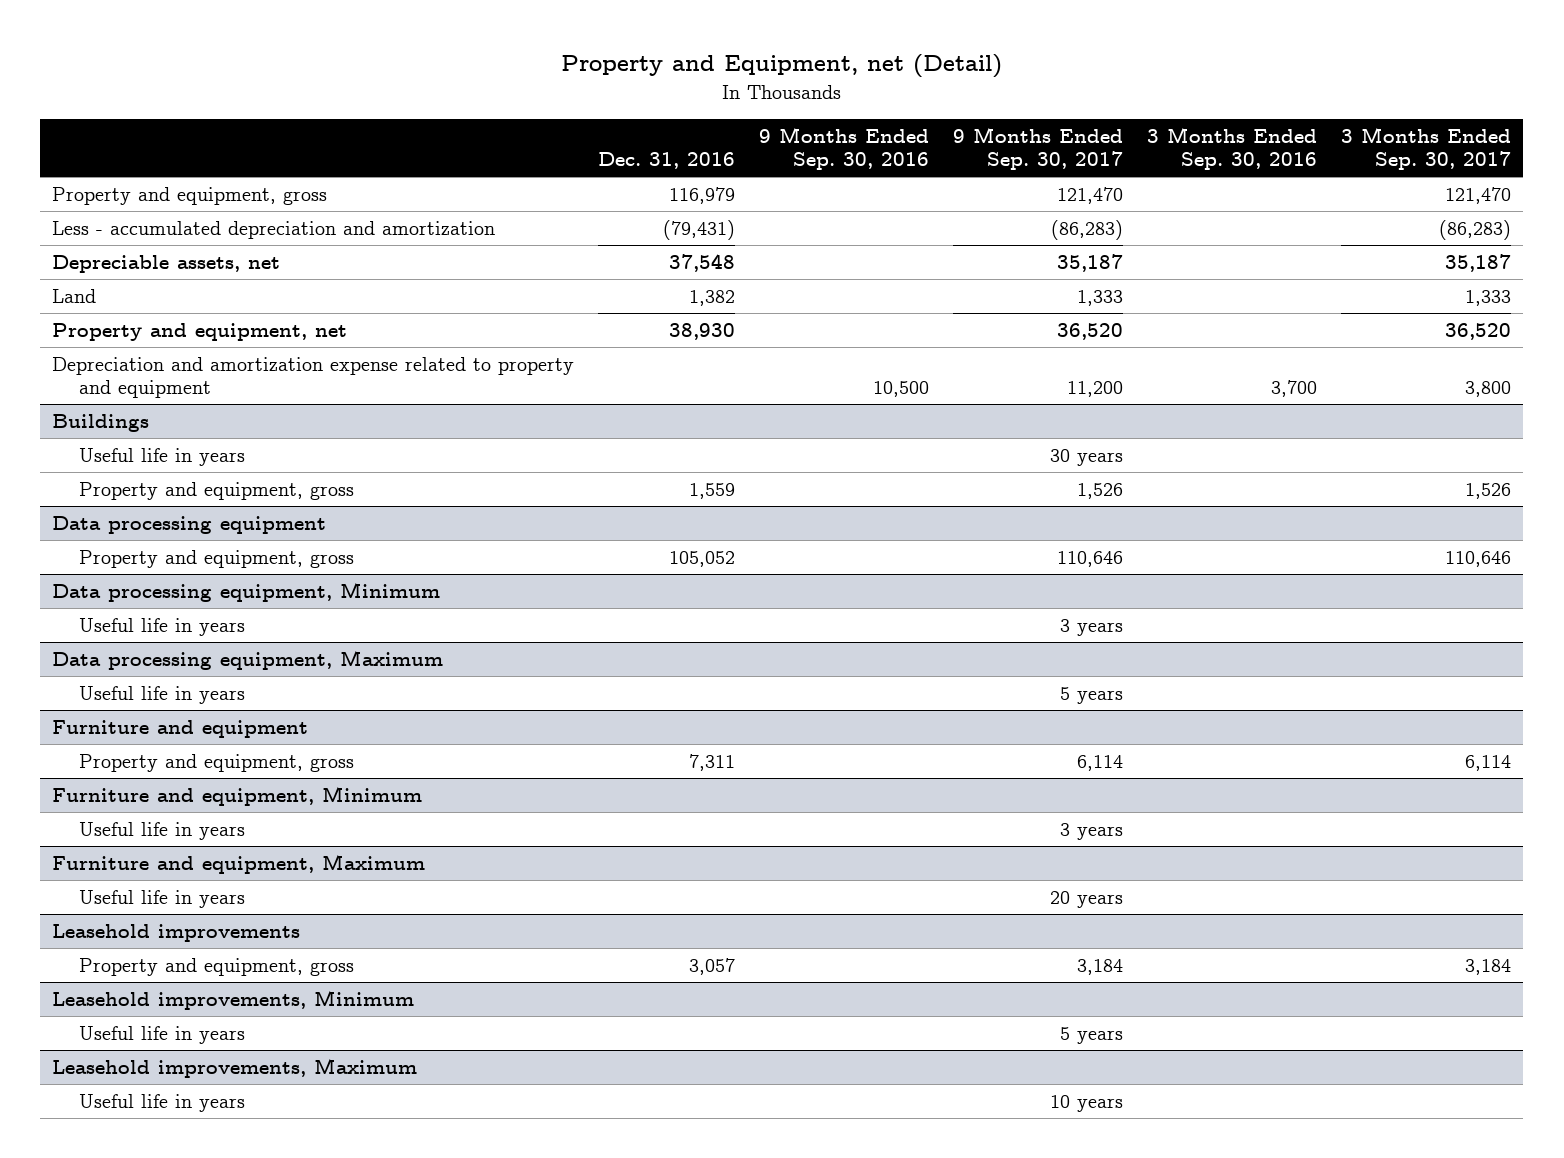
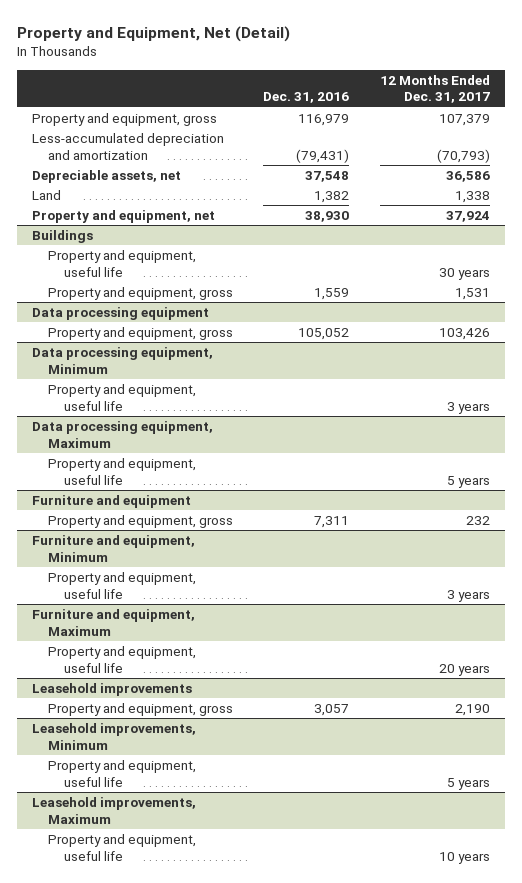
[560,54,1002,79] Property and Equipment, net (Detail) -> [16,25,290,42] Property and Equipment, Net (Detail)
[759,126,930,170] 9 Months Ended Sep. 30, 2016 -> none
[953,126,1124,170] 9 Months Ended Sep. 30, 2017 -> none
[1147,126,1318,170] 3 Months Ended Sep. 30, 2016 -> none
[1341,126,1512,170] 3 Months Ended Sep. 30, 2017 -> none
none -> [379,74,490,104] 12 Months Ended Dec. 31, 2017
[52,221,496,240] Less - accumulated depreciation and amortization -> [31,133,224,160] Less-accumulated depreciation and amortization
[52,357,575,399] Depreciation and amortization expense related to property and equipment -> none
[79,448,246,467] Useful life in years -> [47,250,196,277] Property and equipment, useful life
[79,618,246,637] Useful life in years -> [47,384,196,411] Property and equipment, useful life
[79,686,246,705] Useful life in years -> [47,458,196,485] Property and equipment, useful life
[79,822,246,841] Useful life in years -> [47,572,196,599] Property and equipment, useful life
[79,890,246,909] Useful life in years -> [47,646,196,673] Property and equipment, useful life
[79,1026,246,1045] Useful life in years -> [47,760,196,787] Property and equipment, useful life
[79,1094,246,1113] Useful life in years -> [47,834,196,861] Property and equipment, useful life

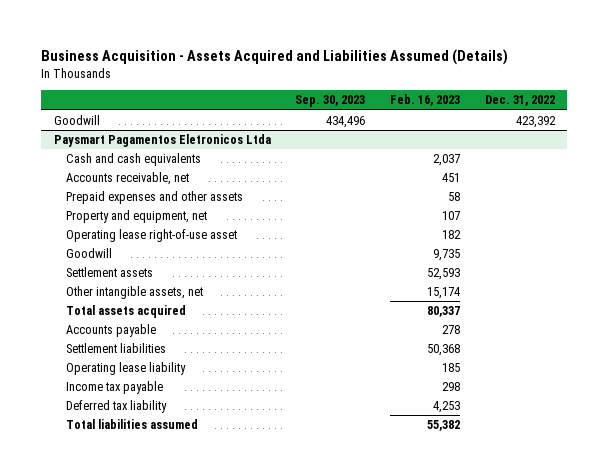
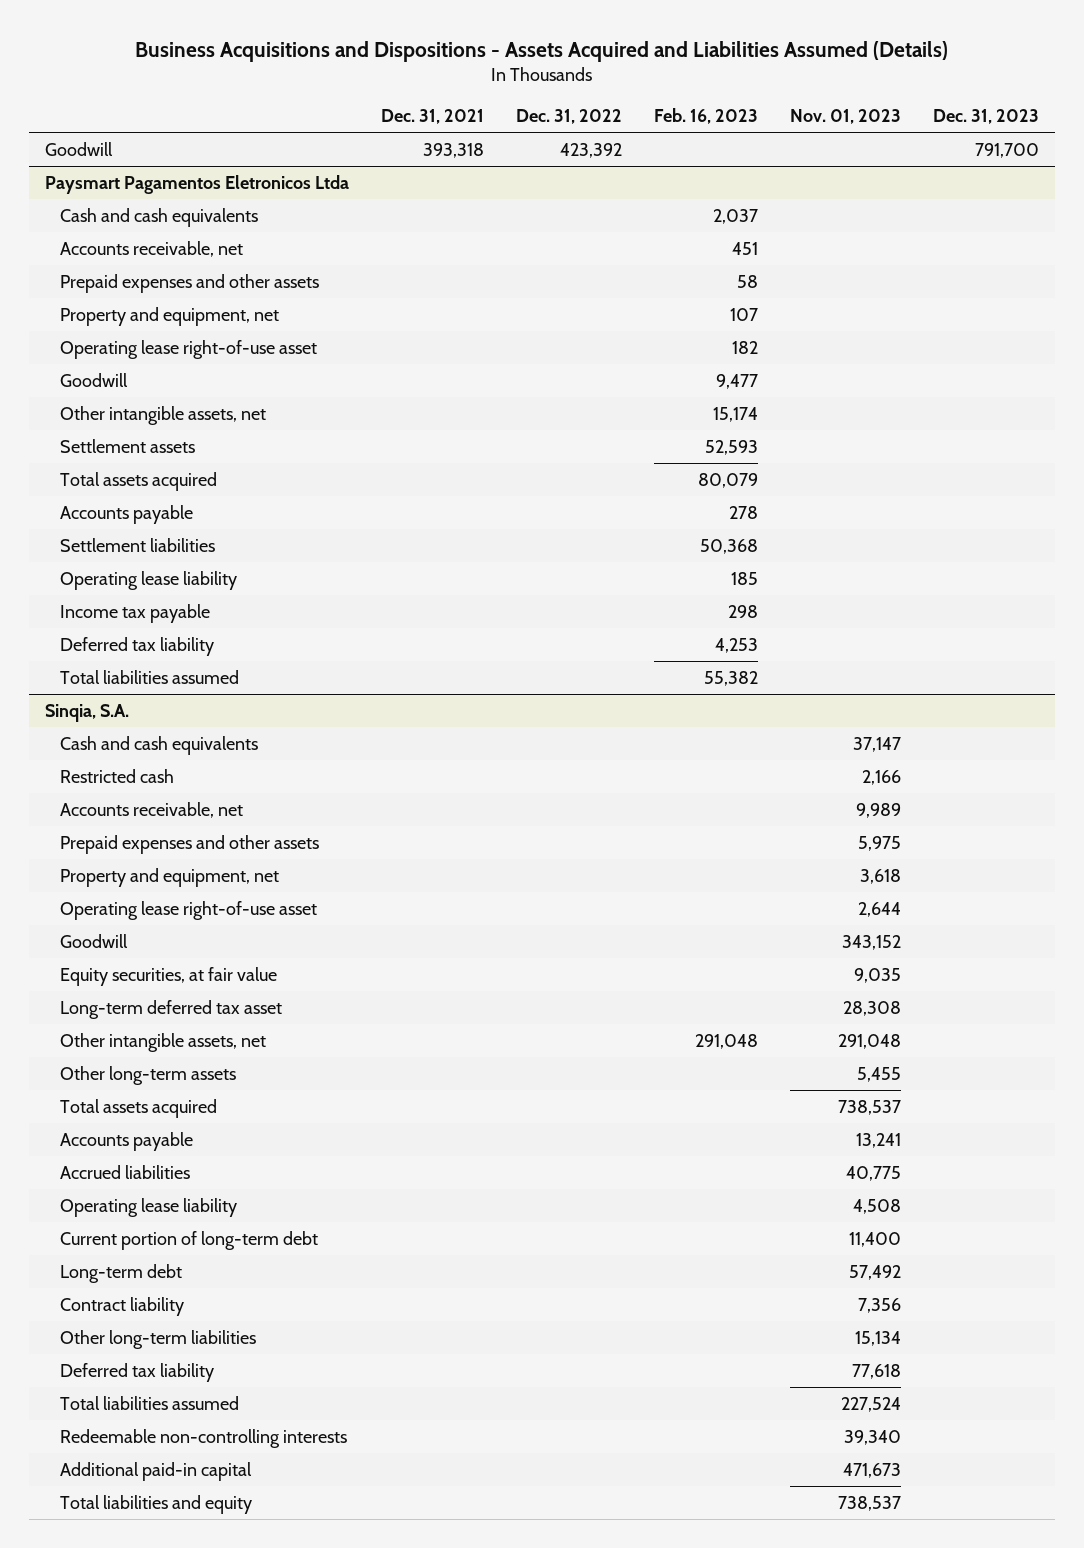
[41,48,509,65] Business Acquisition - Assets Acquired and Liabilities Assumed (Details) -> [134,40,948,62] Business Acquisitions and Dispositions - Assets Acquired and Liabilities Assumed (Details)
[295,95,366,108] Sep. 30, 2023 -> none
none -> [380,109,484,125] Dec. 31, 2021
none -> [789,109,901,125] Nov. 01, 2023
none -> [932,109,1039,125] Dec. 31, 2023
[433,249,461,262] 9,735 -> [715,373,758,389] 9,477
[66,267,154,278] Settlement assets -> [60,438,196,453] Settlement assets
[427,306,461,318] 80,337 -> [697,472,758,488] 80,079
none -> [44,703,129,722] Sinqia, S.A.
none -> [60,735,259,755] Cash and cash equivalents
none -> [60,768,175,783] Restricted cash
none -> [60,801,244,818] Accounts receivable, net
none -> [60,834,320,854] Prepaid expenses and other assets
none -> [60,867,280,887] Property and equipment, net
none -> [60,900,318,920] Operating lease right-of-use asset
none -> [60,933,129,948] Goodwill
none -> [60,966,278,986] Equity securities, at fair value
none -> [60,999,283,1019] Long-term deferred tax asset
none -> [60,1032,267,1052] Other intangible assets, net
none -> [60,1065,237,1085] Other long-term assets
none -> [60,1098,218,1118] Total assets acquired
none -> [60,1131,194,1151] Accounts payable
none -> [60,1164,191,1179] Accrued liabilities
none -> [60,1197,238,1217] Operating lease liability
none -> [60,1230,319,1250] Current portion of long-term debt
none -> [60,1263,183,1283] Long-term debt
none -> [60,1296,185,1316] Contract liability
none -> [60,1329,257,1349] Other long-term liabilities
none -> [60,1362,215,1382] Deferred tax liability
none -> [60,1395,240,1410] Total liabilities assumed
none -> [60,1428,348,1448] Redeemable non-controlling interests
none -> [60,1461,253,1481] Additional paid-in capital
none -> [60,1494,253,1514] Total liabilities and equity

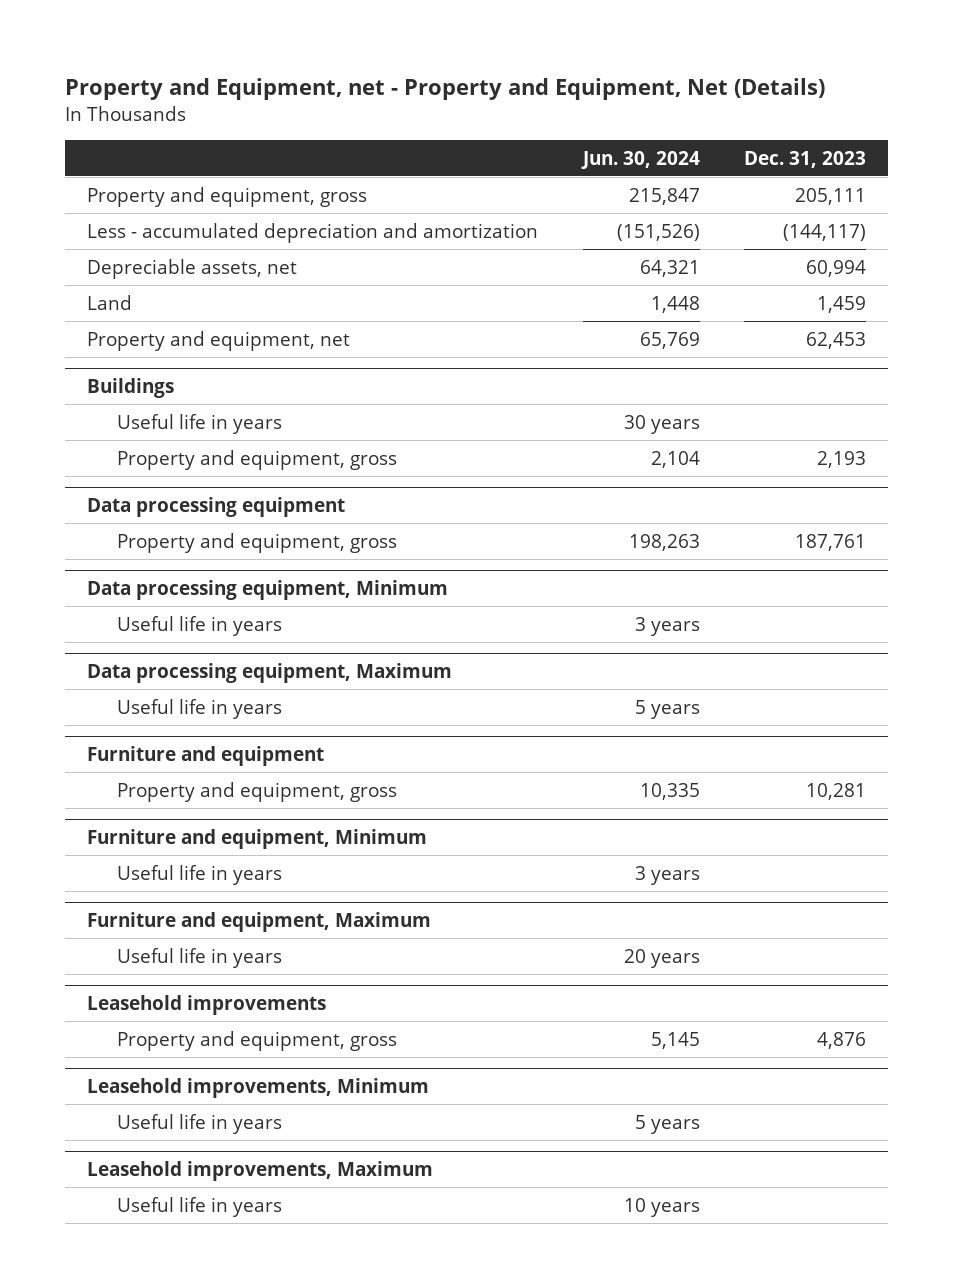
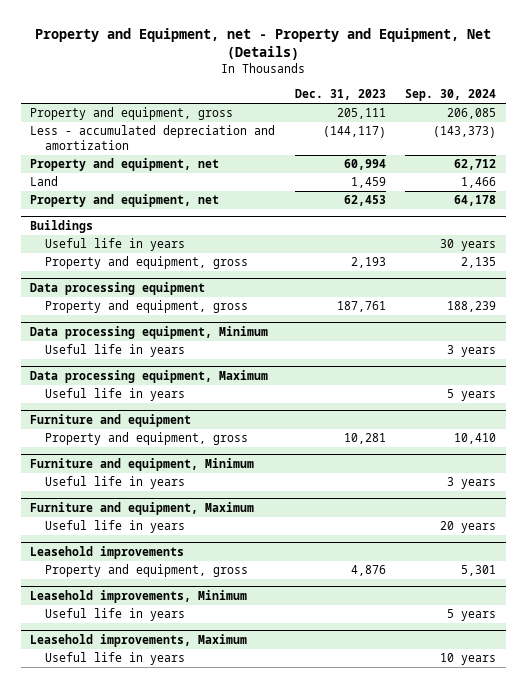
[580,150,700,169] Jun. 30, 2024 -> none
none -> [404,89,496,102] Sep. 30, 2024
[87,258,298,279] Depreciable assets, net -> [30,158,220,172] Property and equipment, net

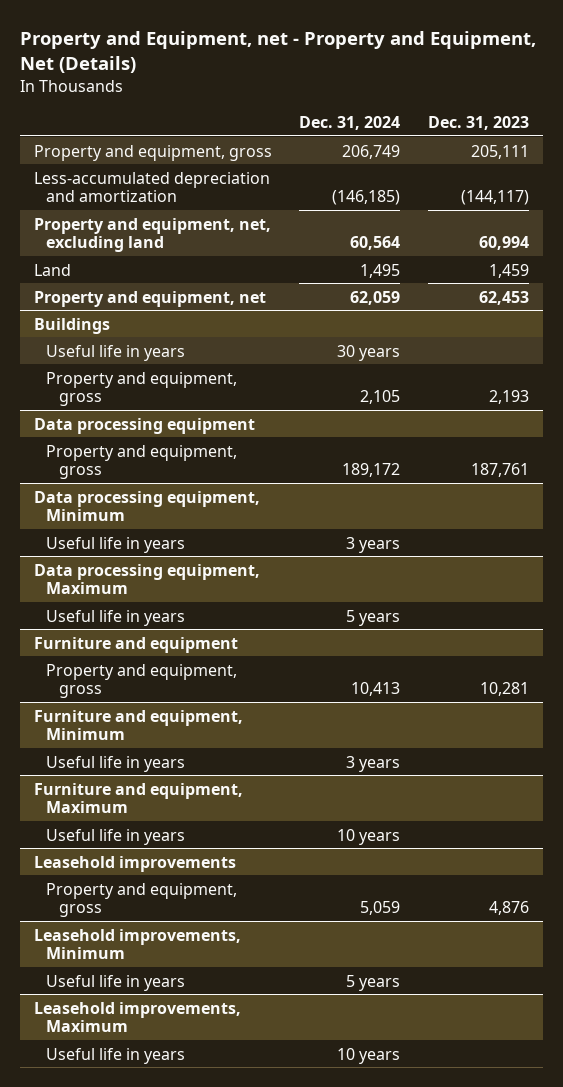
[404,89,496,102] Sep. 30, 2024 -> none
none -> [299,115,401,130] Dec. 31, 2024
[30,125,276,151] Less - accumulated depreciation and amortization -> [33,171,270,203] Less-accumulated depreciation and amortization
[30,158,220,172] Property and equipment, net -> [33,217,271,253] Property and equipment, net, excluding land

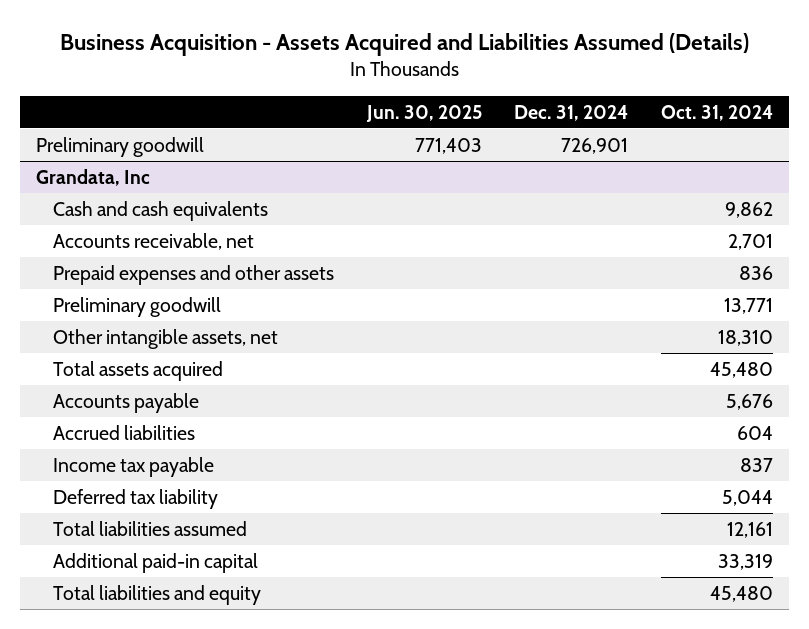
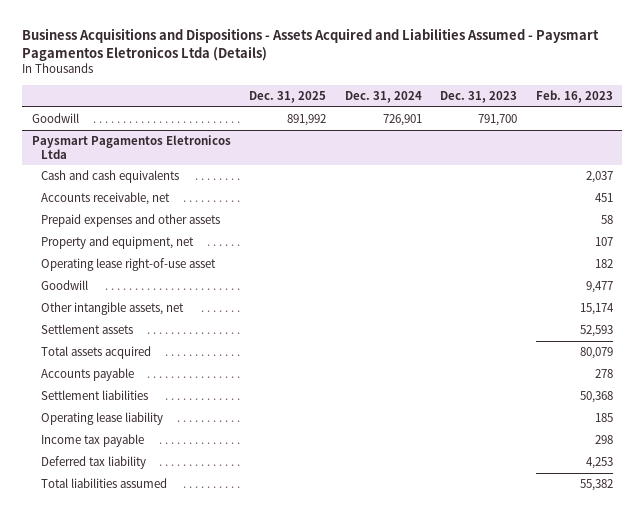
[59,33,749,57] Business Acquisition - Assets Acquired and Liabilities Assumed (Details) -> [22,28,600,61] Business Acquisitions and Dispositions - Assets Acquired and Liabilities Assumed - Paysmart Pagamentos Eletronicos Ltda (Details)
[365,104,482,122] Jun. 30, 2025 -> none
[660,104,773,121] Oct. 31, 2024 -> none
none -> [249,91,327,104] Dec. 31, 2025
none -> [440,91,518,104] Dec. 31, 2023
none -> [535,90,613,104] Feb. 16, 2023
[36,168,151,186] Grandata, Inc -> none
[53,200,269,221] Cash and cash equivalents -> none
[53,232,255,250] Accounts receivable, net -> none
[53,264,335,285] Prepaid expenses and other assets -> none
[53,296,222,317] Preliminary goodwill -> none
[53,328,279,349] Other intangible assets, net -> none
[53,360,224,381] Total assets acquired -> none
[53,392,200,413] Accounts payable -> none
[53,424,196,440] Accrued liabilities -> none
[53,456,215,477] Income tax payable -> none
[53,488,219,509] Deferred tax liability -> none
[53,520,248,536] Total liabilities assumed -> none
[53,552,259,573] Additional paid-in capital -> none
[53,584,262,605] Total liabilities and equity -> none
[36,136,205,157] Preliminary goodwill -> [31,113,79,124] Goodwill
none -> [31,135,231,159] Paysmart Pagamentos Eletronicos Ltda
none -> [40,170,179,184] Cash and cash equivalents
none -> [40,192,170,206] Accounts receivable, net
none -> [40,214,220,228] Prepaid expenses and other assets
none -> [40,236,194,250] Property and equipment, net
none -> [40,258,216,272] Operating lease right-of-use asset
none -> [40,280,88,291] Goodwill
none -> [40,302,184,316] Other intangible assets, net
none -> [40,324,133,335] Settlement assets
none -> [40,346,151,360] Total assets acquired
none -> [40,368,134,382] Accounts payable
none -> [40,390,148,401] Settlement liabilities
none -> [40,412,163,426] Operating lease liability
none -> [40,434,144,448] Income tax payable
none -> [40,456,146,470] Deferred tax liability
none -> [40,478,167,489] Total liabilities assumed

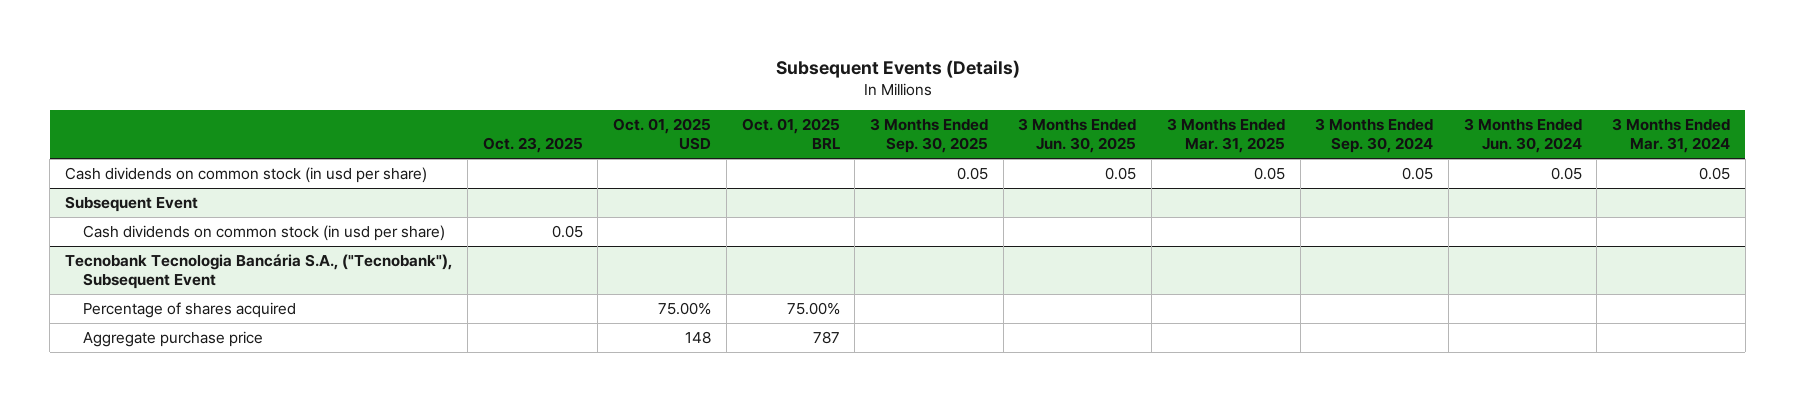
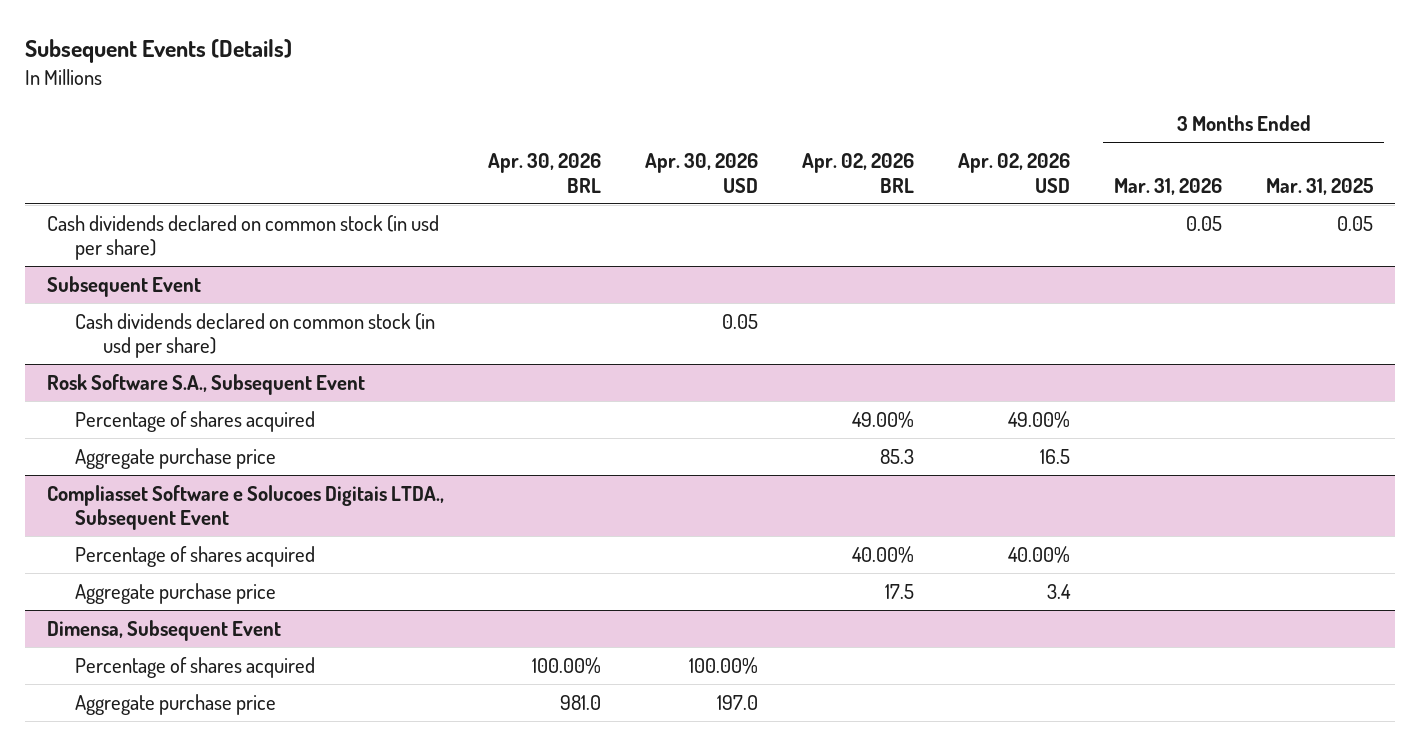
[482,137,583,154] Oct. 23, 2025 -> none
[613,118,712,151] Oct. 01, 2025 USD -> none
[741,118,840,150] Oct. 01, 2025 BRL -> none
[869,118,988,154] 3 Months Ended Sep. 30, 2025 -> none
[1018,118,1137,154] 3 Months Ended Jun. 30, 2025 -> none
[1315,118,1434,154] 3 Months Ended Sep. 30, 2024 -> none
[1463,118,1582,154] 3 Months Ended Jun. 30, 2024 -> none
[1612,118,1731,154] 3 Months Ended Mar. 31, 2024 -> none
none -> [488,153,602,193] Apr. 30, 2026 BRL
none -> [645,153,759,193] Apr. 30, 2026 USD
none -> [802,153,915,193] Apr. 02, 2026 BRL
none -> [958,153,1071,193] Apr. 02, 2026 USD
none -> [1114,177,1223,195] Mar. 31, 2026
[65,166,428,183] Cash dividends on common stock (in usd per share) -> [47,214,440,261] Cash dividends declared on common stock (in usd per share)
[65,253,453,289] Tecnobank Tecnologia Bancária S.A., ("Tecnobank"), Subsequent Event -> none
[82,301,296,318] Percentage of shares acquired -> none
[82,330,263,347] Aggregate purchase price -> none
[82,224,445,241] Cash dividends on common stock (in usd per share) -> [75,312,436,359] Cash dividends declared on common stock (in usd per share)
none -> [47,373,366,395] Rosk Software S.A., Subsequent Event
none -> [75,410,316,432] Percentage of shares acquired
none -> [75,447,277,469] Aggregate purchase price
none -> [47,484,445,531] Compliasset Software e Solucoes Digitais LTDA., Subsequent Event
none -> [75,545,316,567] Percentage of shares acquired
none -> [75,582,277,604] Aggregate purchase price
none -> [47,619,282,641] Dimensa, Subsequent Event
none -> [75,656,316,678] Percentage of shares acquired
none -> [75,693,277,715] Aggregate purchase price

